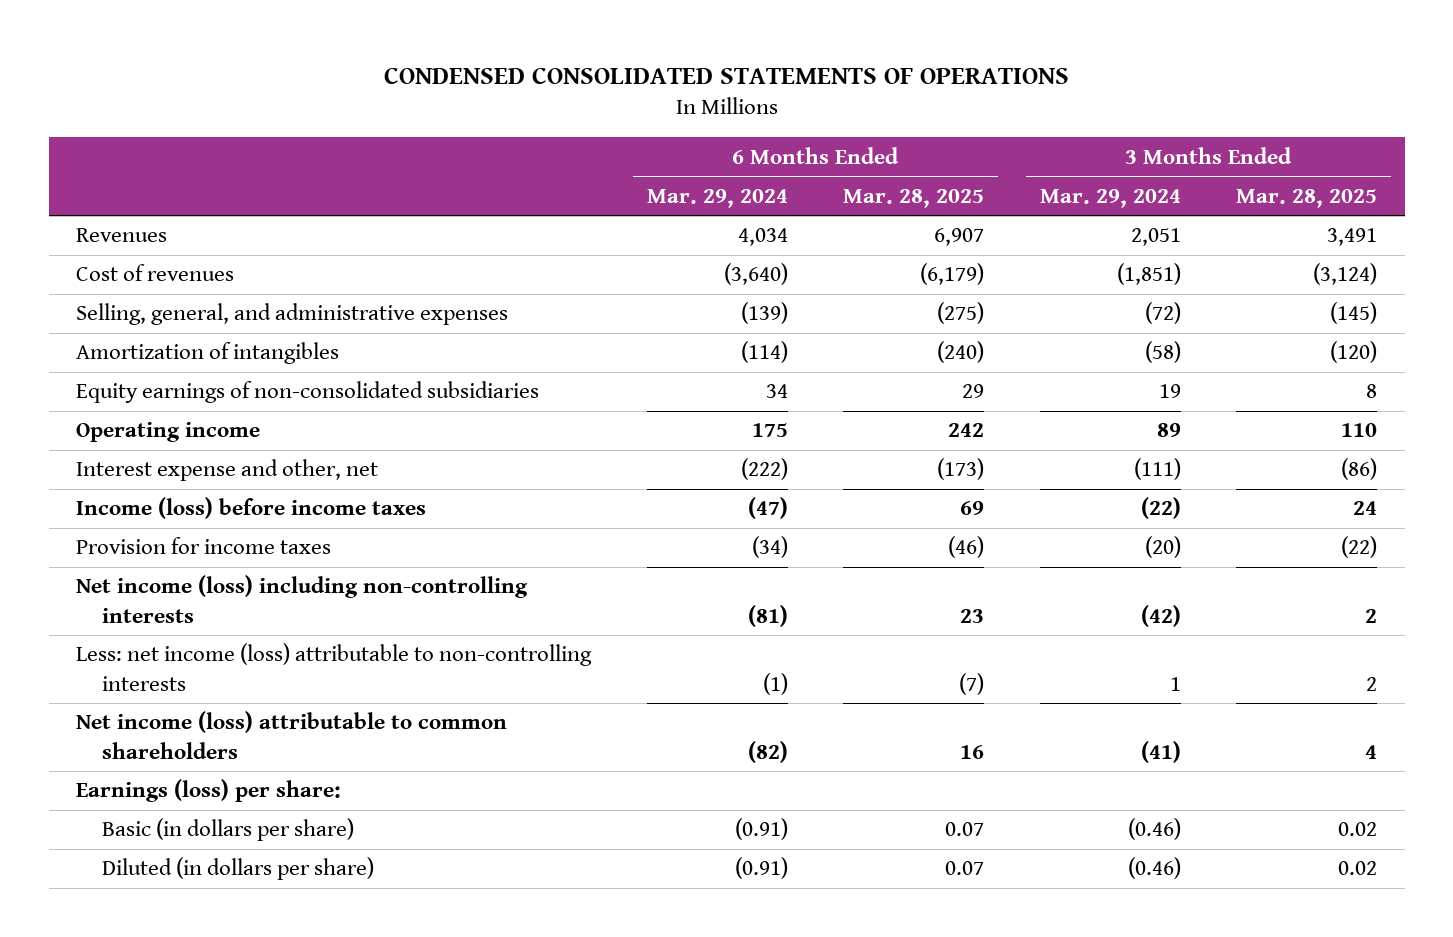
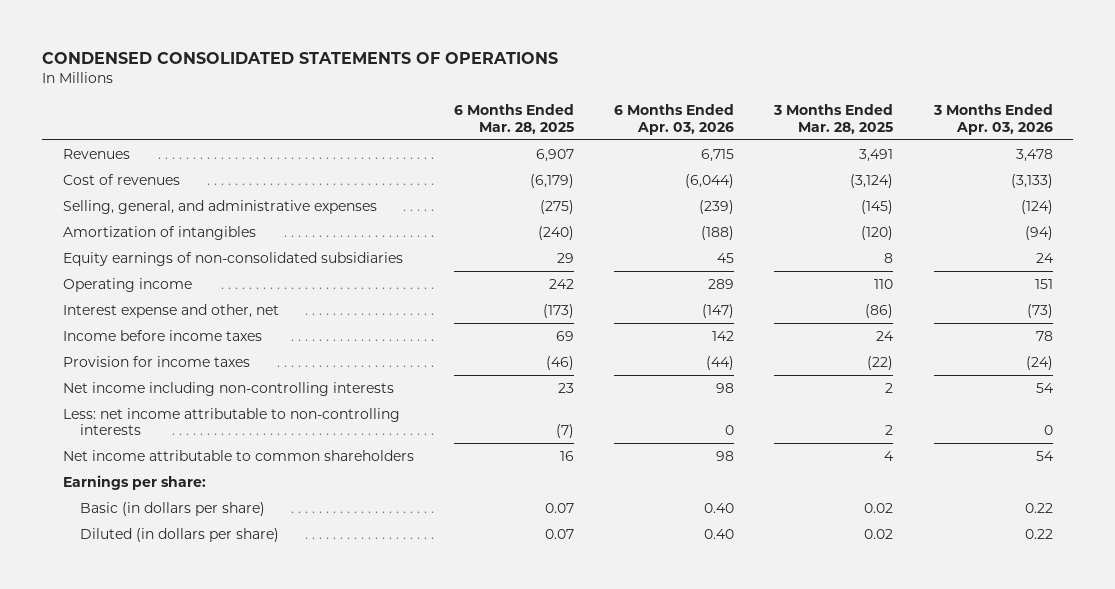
[646,188,788,208] Mar. 29, 2024 -> none
[1039,188,1181,208] Mar. 29, 2024 -> none
none -> [614,103,735,135] 6 Months Ended Apr. 03, 2026
none -> [932,103,1053,135] 3 Months Ended Apr. 03, 2026
[76,497,427,520] Income (loss) before income taxes -> [62,329,262,341] Income before income taxes
[76,575,529,623] Net income (loss) including non-controlling interests -> [62,381,394,396] Net income including non-controlling interests
[76,643,593,691] Less: net income (loss) attributable to non-controlling interests -> [62,407,400,436] Less: net income attributable to non-controlling interests
[76,711,508,759] Net income (loss) attributable to common shareholders -> [62,449,414,461] Net income attributable to common shareholders
[76,779,342,803] Earnings (loss) per share: -> [62,474,206,490] Earnings per share:

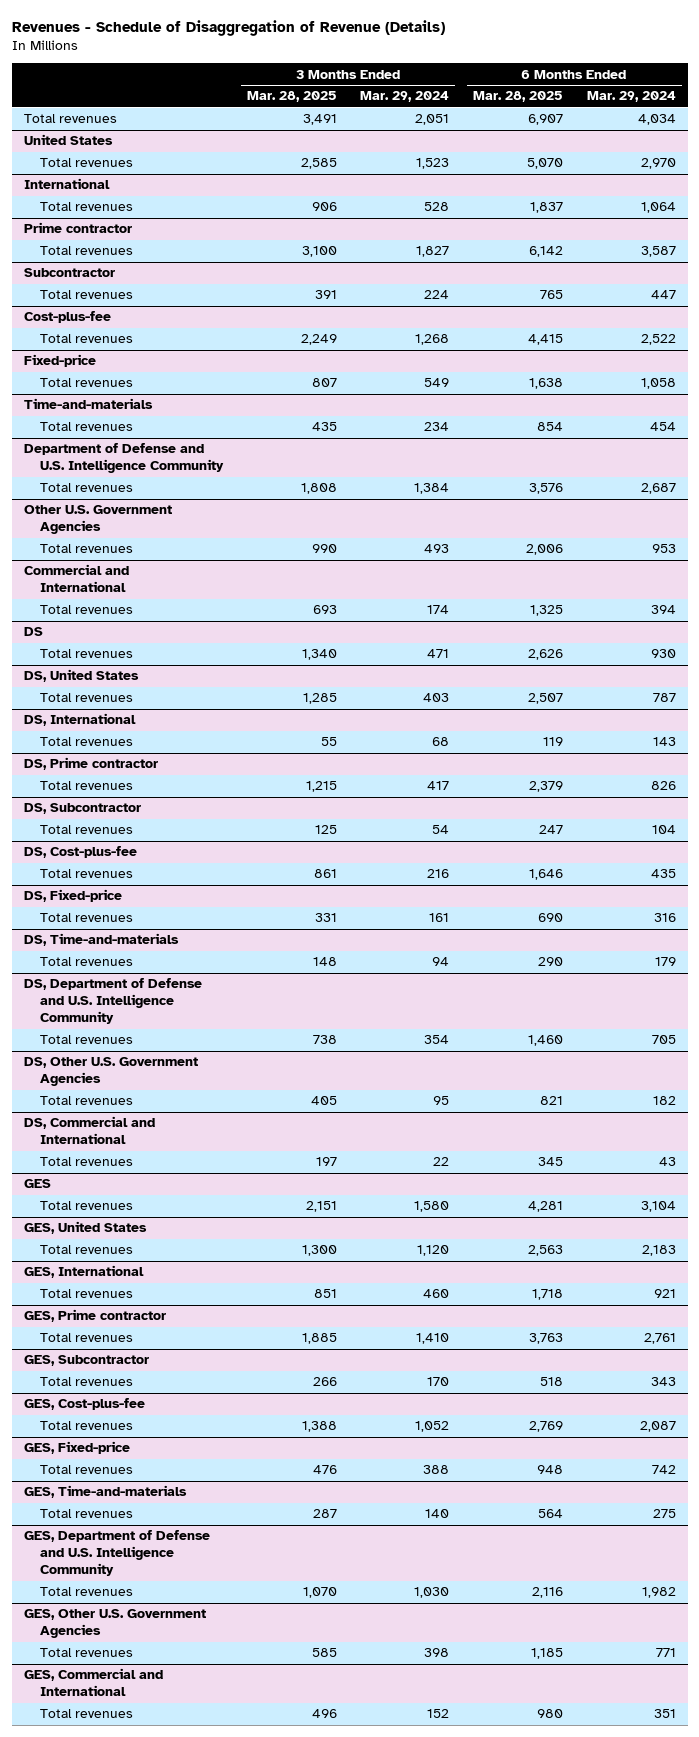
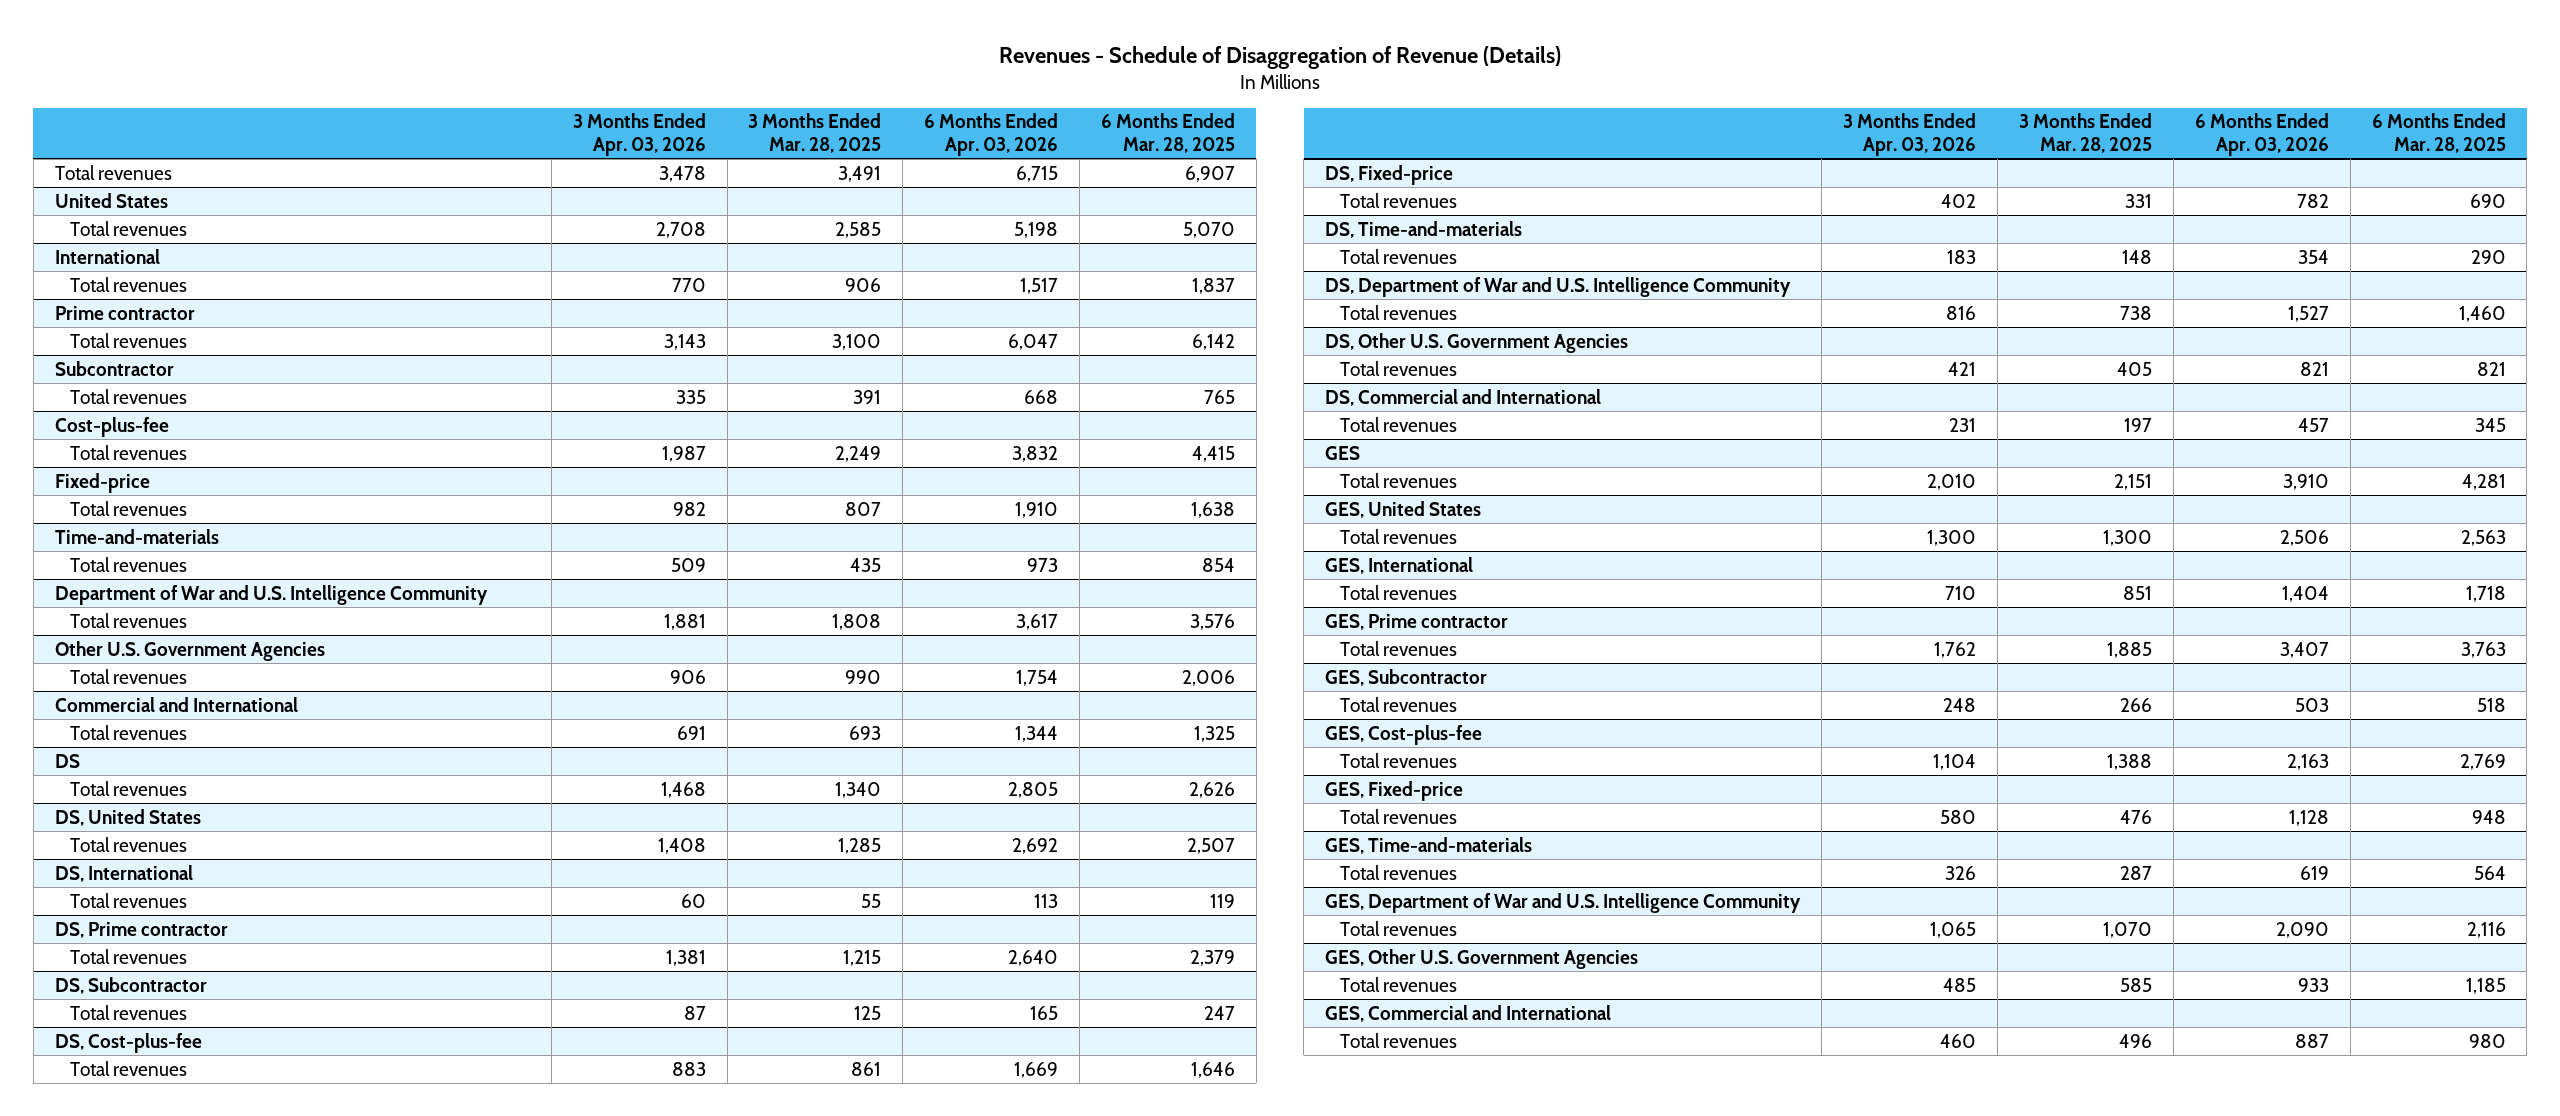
[360,91,450,103] Mar. 29, 2024 -> none
[586,91,676,103] Mar. 29, 2024 -> none
none -> [572,113,706,157] 3 Months Ended Apr. 03, 2026
none -> [924,113,1059,157] 6 Months Ended Apr. 03, 2026
[23,443,225,474] Department of Defense and U.S. Intelligence Community -> [54,584,488,605] Department of War and U.S. Intelligence Community
[23,978,202,1025] DS, Department of Defense and U.S. Intelligence Community -> [1325,276,1792,297] DS, Department of War and U.S. Intelligence Community
[23,1530,210,1577] GES, Department of Defense and U.S. Intelligence Community -> [1325,892,1802,913] GES, Department of War and U.S. Intelligence Community

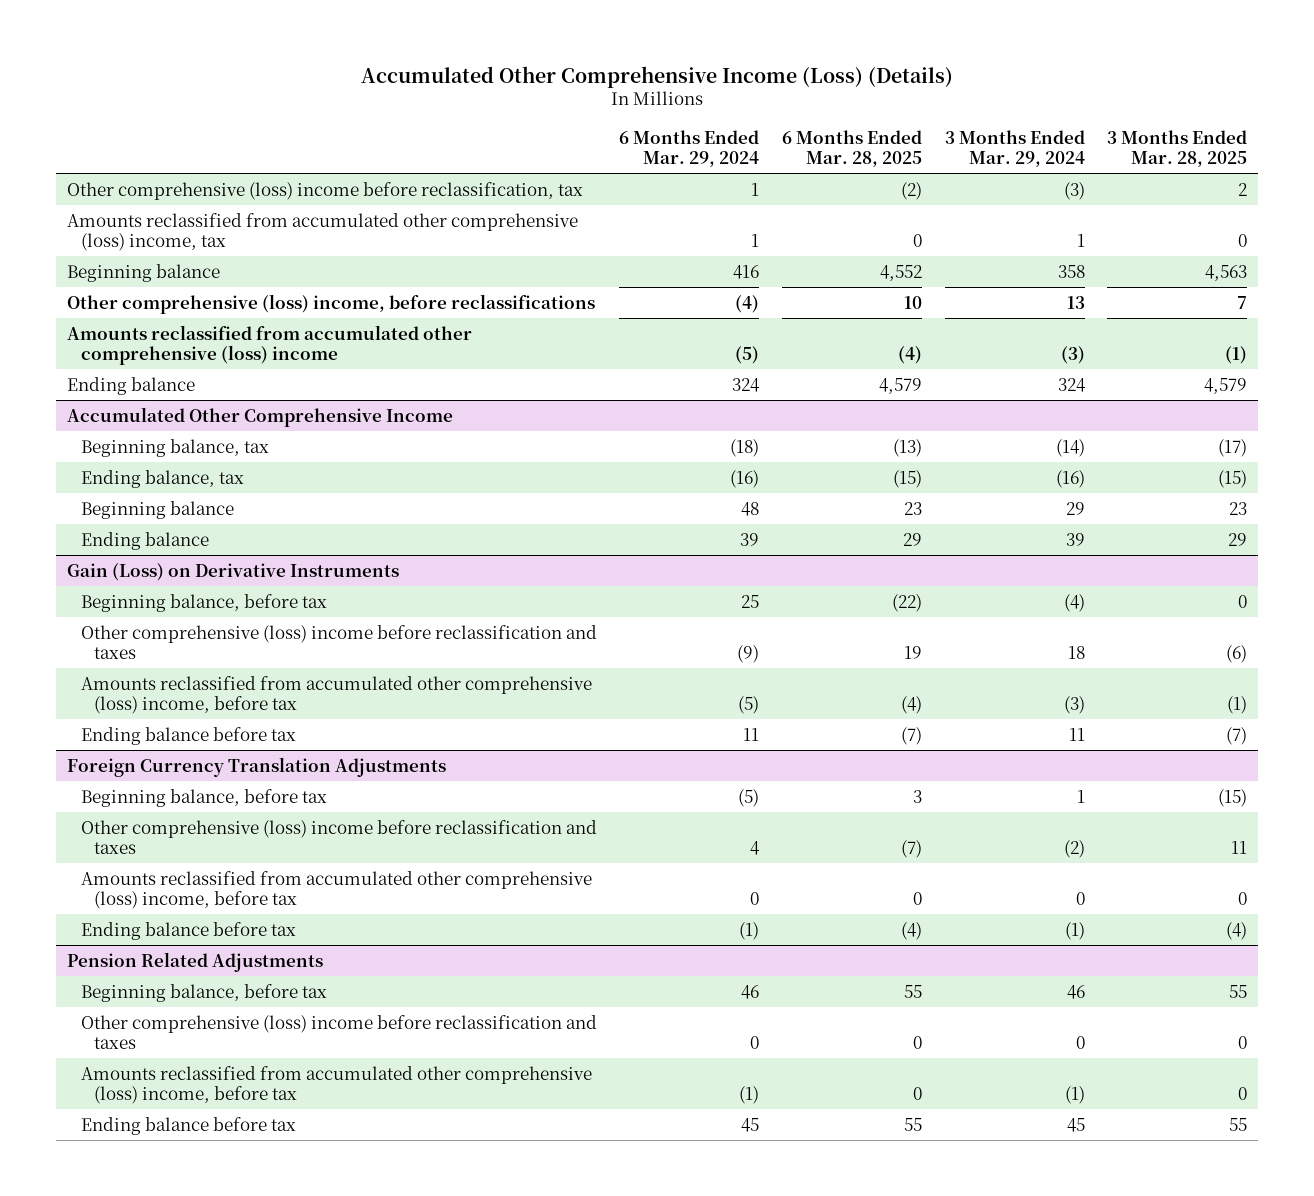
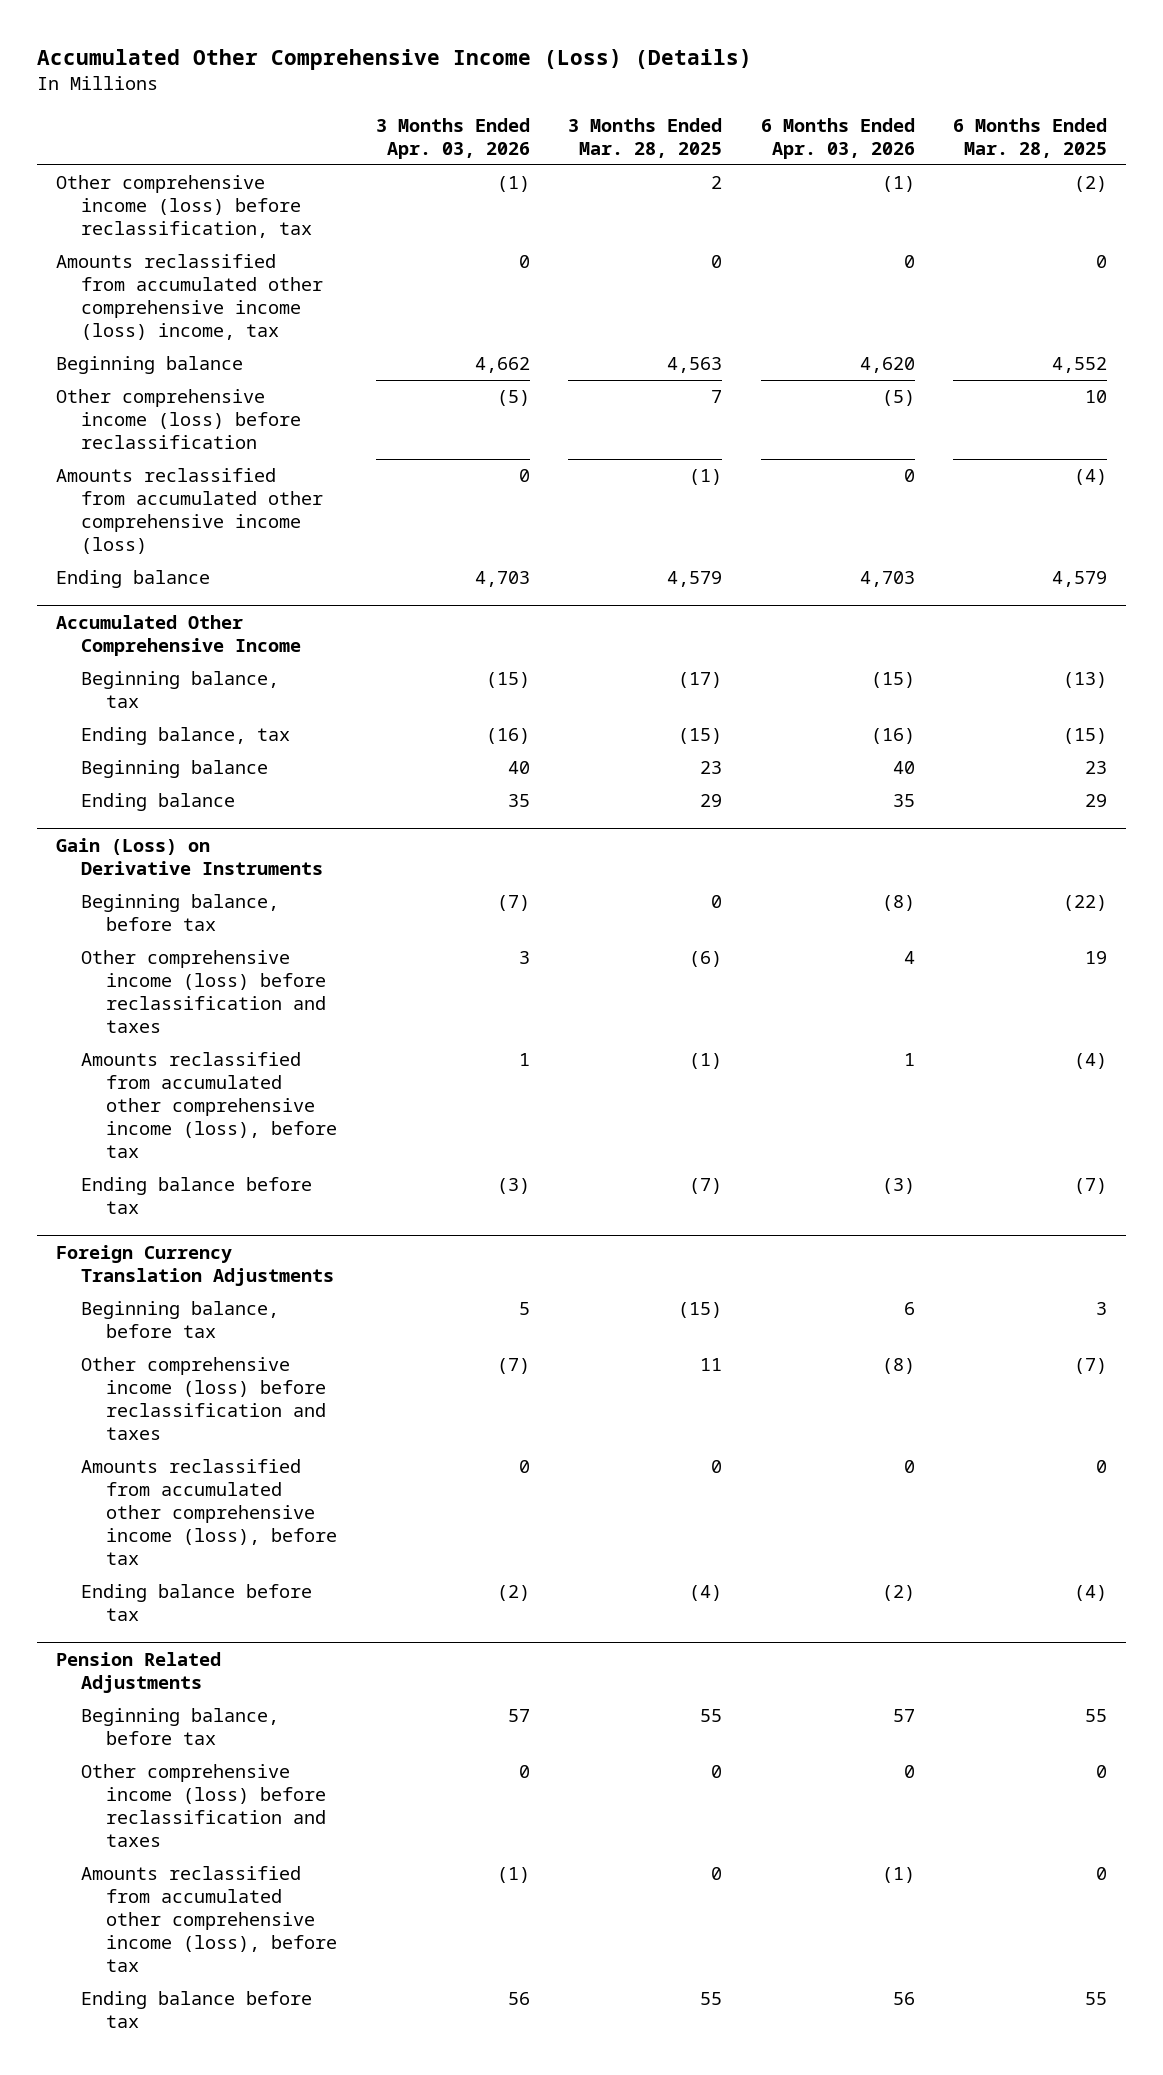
[619,130,760,167] 6 Months Ended Mar. 29, 2024 -> none
[944,130,1085,167] 3 Months Ended Mar. 29, 2024 -> none
none -> [375,117,530,159] 3 Months Ended Apr. 03, 2026
none -> [760,117,915,159] 6 Months Ended Apr. 03, 2026
[67,181,584,200] Other comprehensive (loss) income before reclassification, tax -> [55,175,312,239] Other comprehensive income (loss) before reclassification, tax
[67,212,579,251] Amounts reclassified from accumulated other comprehensive (loss) income, tax -> [55,254,323,341] Amounts reclassified from accumulated other comprehensive income (loss) income, tax
[67,293,596,314] Other comprehensive (loss) income, before reclassifications -> [55,389,301,450] Other comprehensive income (loss) before reclassification
[67,324,473,365] Amounts reclassified from accumulated other comprehensive (loss) income -> [55,468,323,555] Amounts reclassified from accumulated other comprehensive income (loss)
[80,624,597,659] Other comprehensive (loss) income before reclassification and taxes -> [80,950,327,1034] Other comprehensive income (loss) before reclassification and taxes
[80,675,592,714] Amounts reclassified from accumulated other comprehensive (loss) income, before tax -> [80,1052,338,1159] Amounts reclassified from accumulated other comprehensive income (loss), before tax
[80,819,597,854] Other comprehensive (loss) income before reclassification and taxes -> [80,1357,327,1441] Other comprehensive income (loss) before reclassification and taxes
[80,870,592,909] Amounts reclassified from accumulated other comprehensive (loss) income, before tax -> [80,1459,338,1566] Amounts reclassified from accumulated other comprehensive income (loss), before tax
[80,1014,597,1049] Other comprehensive (loss) income before reclassification and taxes -> [80,1764,327,1848] Other comprehensive income (loss) before reclassification and taxes
[80,1065,592,1104] Amounts reclassified from accumulated other comprehensive (loss) income, before tax -> [80,1866,338,1973] Amounts reclassified from accumulated other comprehensive income (loss), before tax

